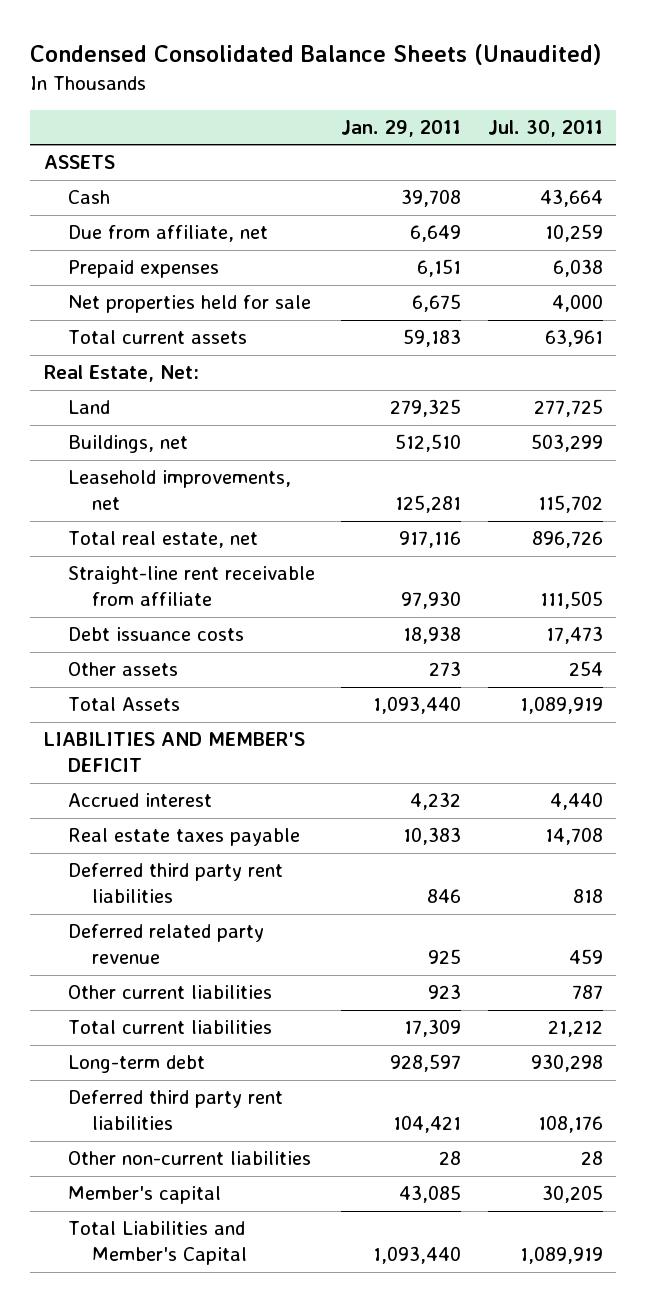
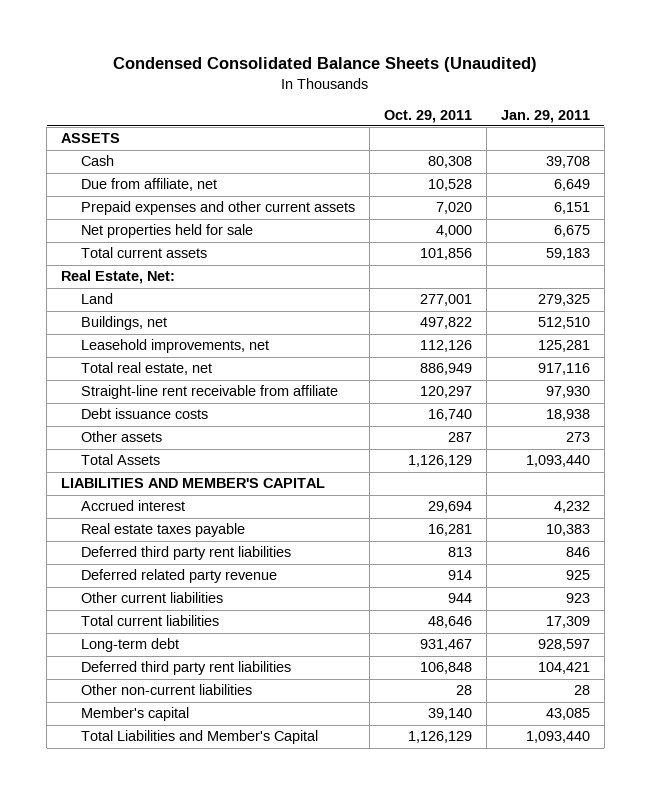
[487,120,603,138] Jul. 30, 2011 -> none
none -> [384,109,473,123] Oct. 29, 2011
[67,260,219,279] Prepaid expenses -> [81,201,356,216] Prepaid expenses and other current assets
[43,732,305,773] LIABILITIES AND MEMBER'S DEFICIT -> [61,478,326,489] LIABILITIES AND MEMBER'S CAPITAL

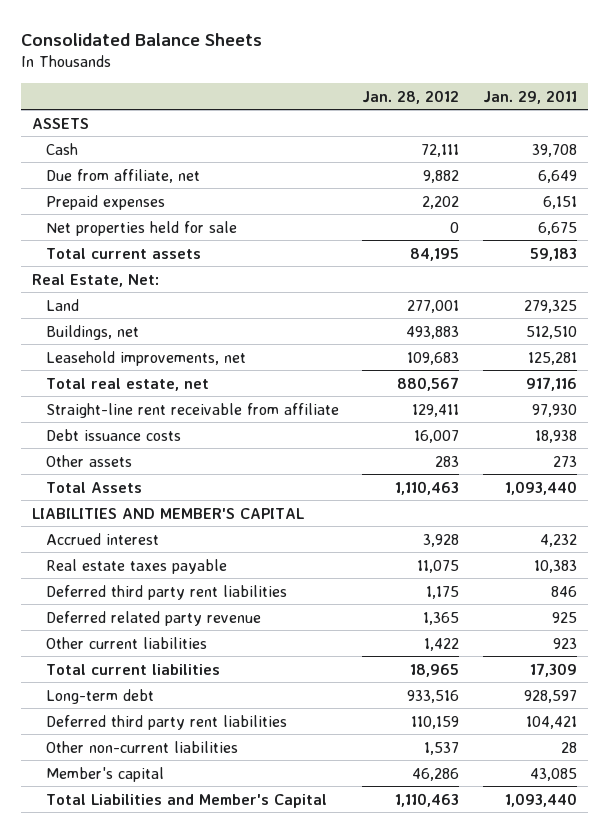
[113,57,538,73] Condensed Consolidated Balance Sheets (Unaudited) -> [20,32,262,46] Consolidated Balance Sheets
[384,109,473,123] Oct. 29, 2011 -> none
none -> [362,89,460,104] Jan. 28, 2012
[81,201,356,216] Prepaid expenses and other current assets -> [46,194,166,210] Prepaid expenses

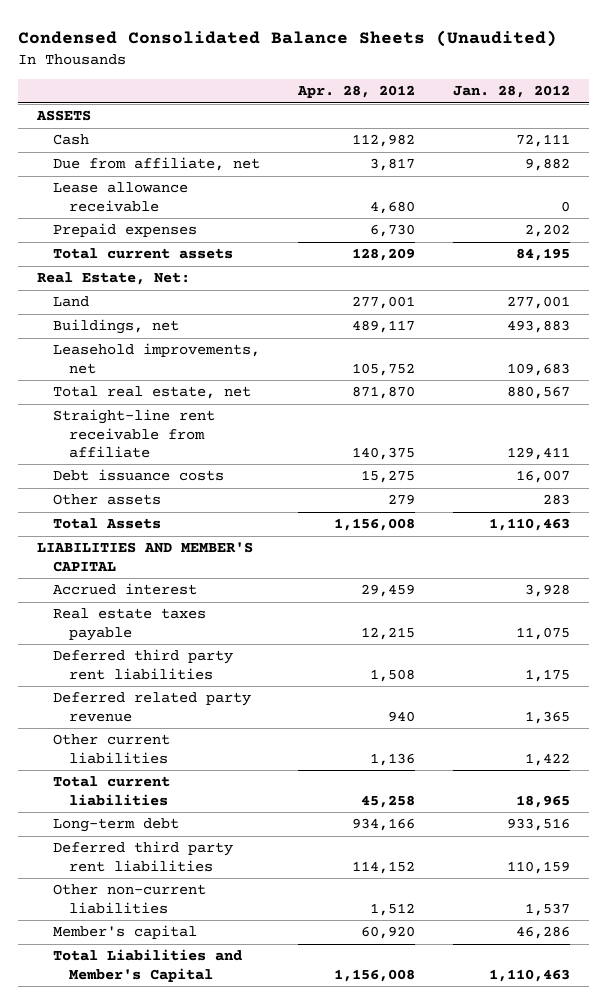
[20,32,262,46] Consolidated Balance Sheets -> [18,29,558,47] Condensed Consolidated Balance Sheets (Unaudited)
[482,89,577,104] Jan. 29, 2011 -> none
none -> [297,85,416,99] Apr. 28, 2012
none -> [53,182,189,212] Lease allowance receivable
[46,220,238,236] Net properties held for sale -> none

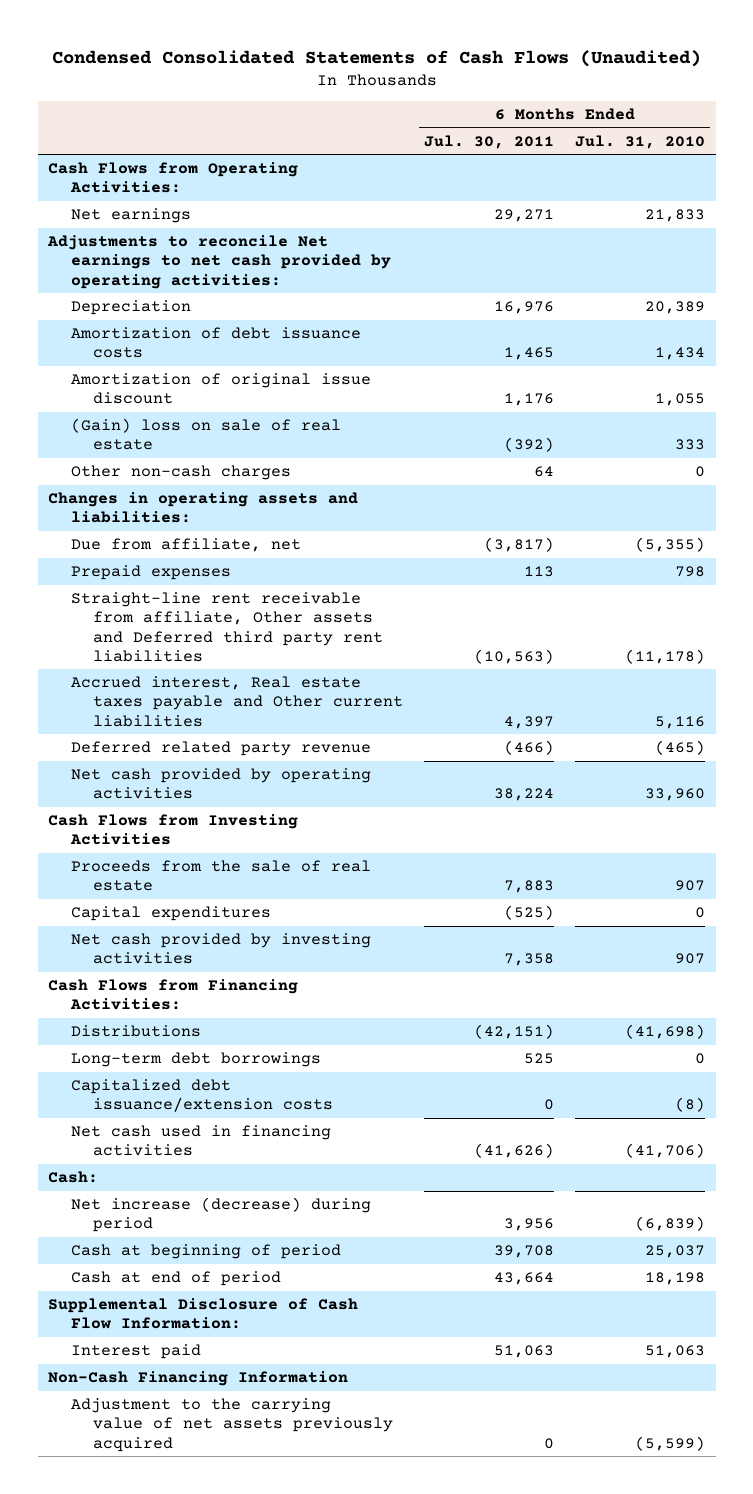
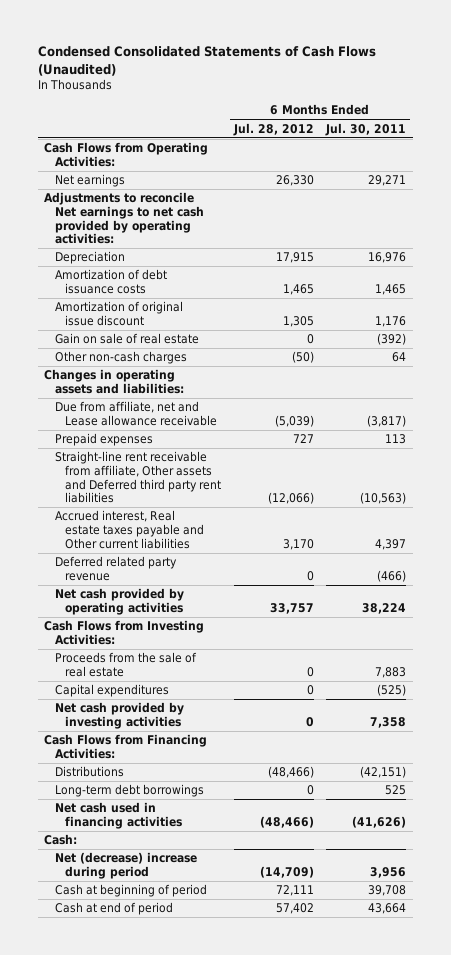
[575,134,706,149] Jul. 31, 2010 -> none
none -> [232,122,314,136] Jul. 28, 2012
[70,417,341,451] (Gain) loss on sale of real estate -> [54,333,199,345] Gain on sale of real estate
[70,537,301,552] Due from affiliate, net -> [54,401,217,426] Due from affiliate, net and Lease allowance receivable
[47,813,298,846] Cash Flows from Investing Activities -> [44,620,205,645] Cash Flows from Investing Activities:
[70,1078,334,1113] Capitalized debt issuance/extension costs -> none
[70,1196,371,1233] Net increase (decrease) during period -> [54,852,197,879] Net (decrease) increase during period
[47,1297,358,1330] Supplemental Disclosure of Cash Flow Information: -> none
[70,1343,201,1359] Interest paid -> none
[47,1370,348,1386] Non-Cash Financing Information -> none
[70,1397,394,1452] Adjustment to the carrying value of net assets previously acquired -> none

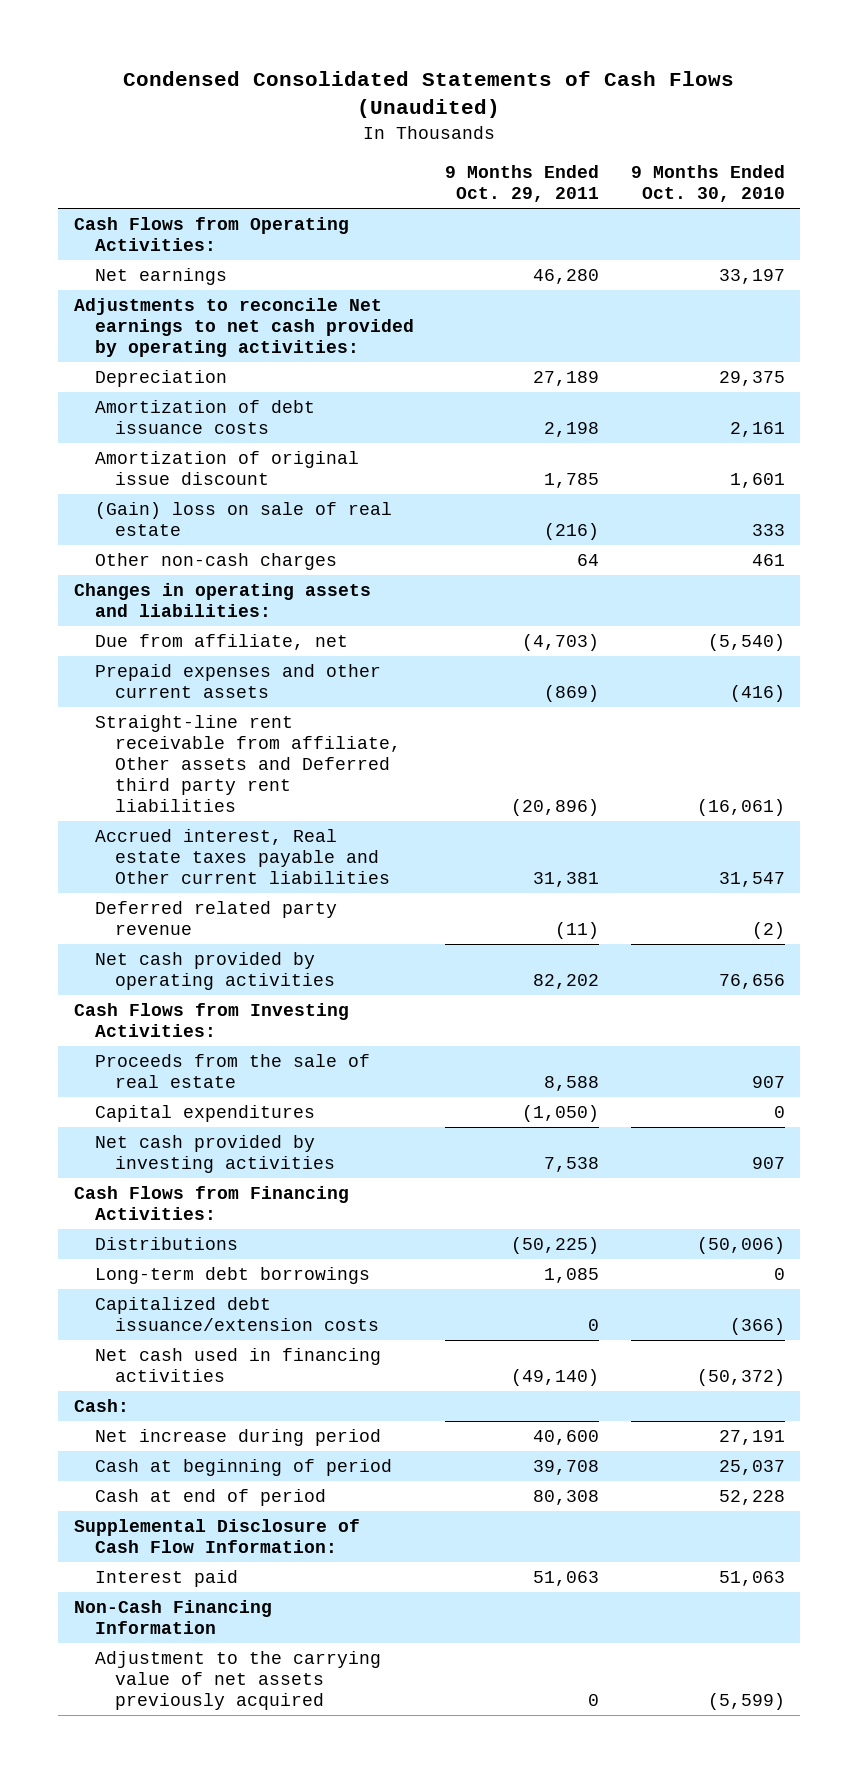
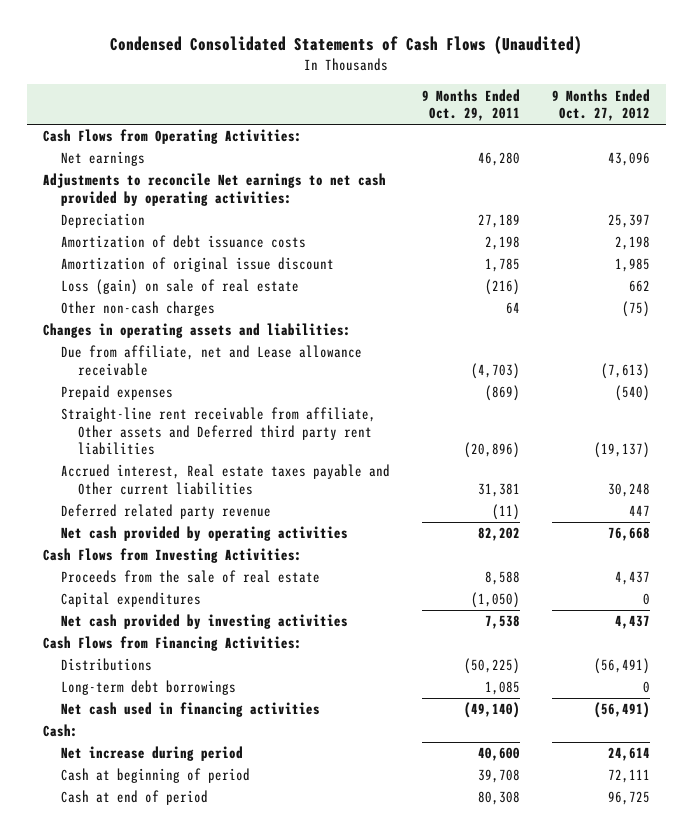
[630,165,785,202] 9 Months Ended Oct. 30, 2010 -> none
none -> [551,88,650,122] 9 Months Ended Oct. 27, 2012
[94,502,392,537] (Gain) loss on sale of real estate -> [60,279,299,296] Loss (gain) on sale of real estate
[94,634,348,651] Due from affiliate, net -> [60,345,362,376] Due from affiliate, net and Lease allowance receivable
[94,664,381,699] Prepaid expenses and other current assets -> [60,385,173,401] Prepaid expenses
[94,1297,380,1332] Capitalized debt issuance/extension costs -> none
[73,1519,360,1554] Supplemental Disclosure of Cash Flow Information: -> none
[94,1570,238,1588] Interest paid -> none
[73,1600,272,1635] Non-Cash Financing Information -> none
[94,1651,381,1710] Adjustment to the carrying value of net assets previously acquired -> none

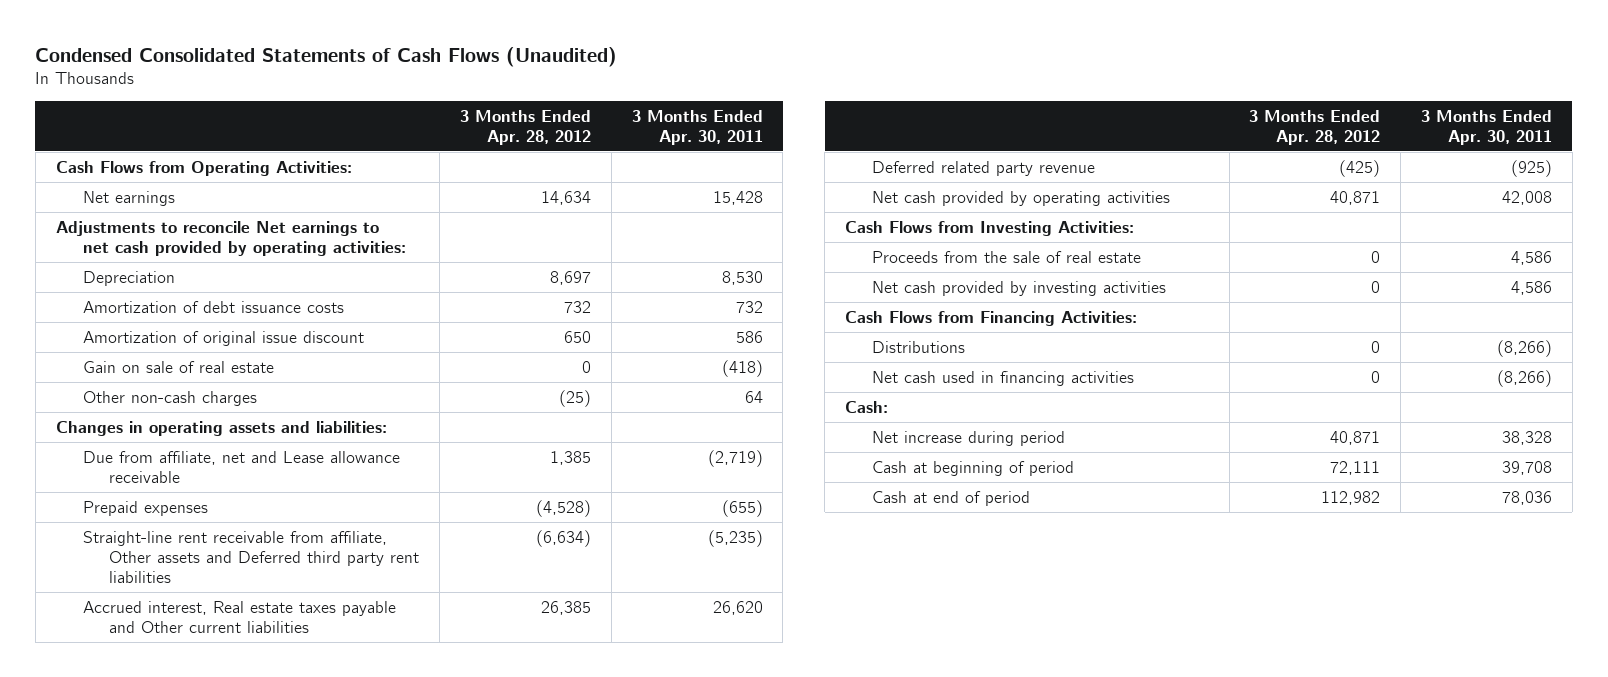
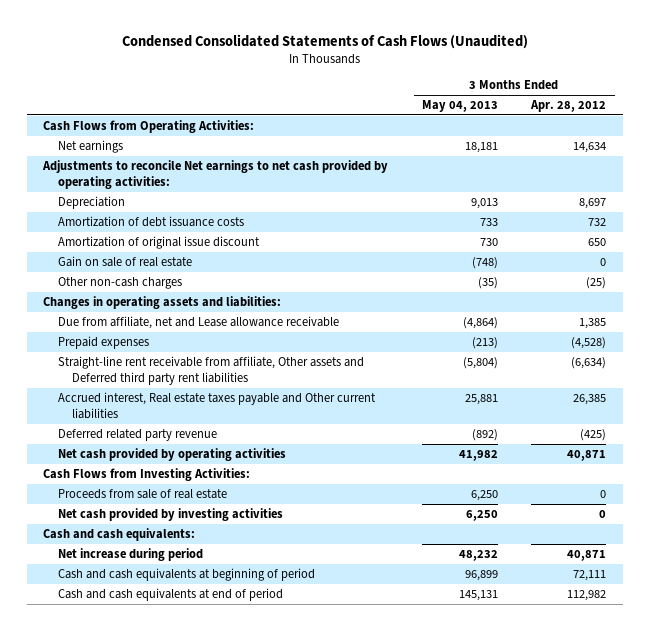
[631,109,763,145] 3 Months Ended Apr. 30, 2011 -> none
none -> [421,100,498,113] May 04, 2013
[871,250,1141,263] Proceeds from the sale of real estate -> [57,488,227,499] Proceeds from sale of real estate
[845,310,1138,326] Cash Flows from Financing Activities: -> none
[871,340,965,353] Distributions -> none
[871,370,1134,386] Net cash used in financing activities -> none
[845,400,889,413] Cash: -> [43,527,196,541] Cash and cash equivalents:
[871,460,1074,476] Cash at beginning of period -> [57,567,315,581] Cash and cash equivalents at beginning of period
[871,490,1030,506] Cash at end of period -> [57,587,283,601] Cash and cash equivalents at end of period

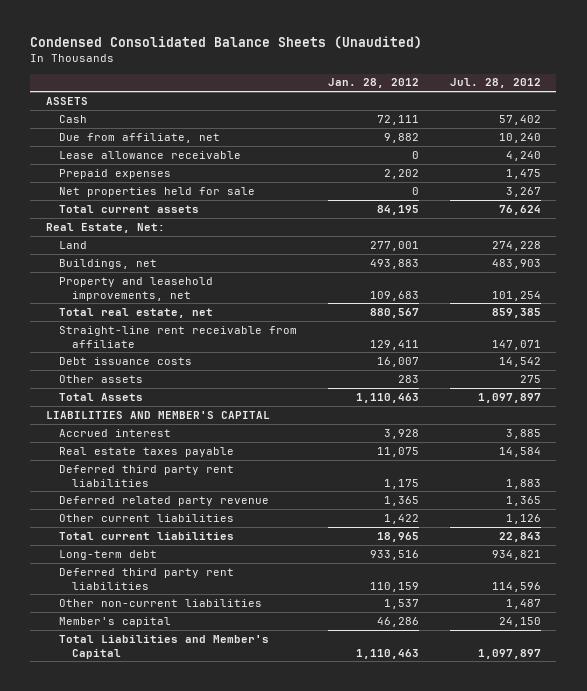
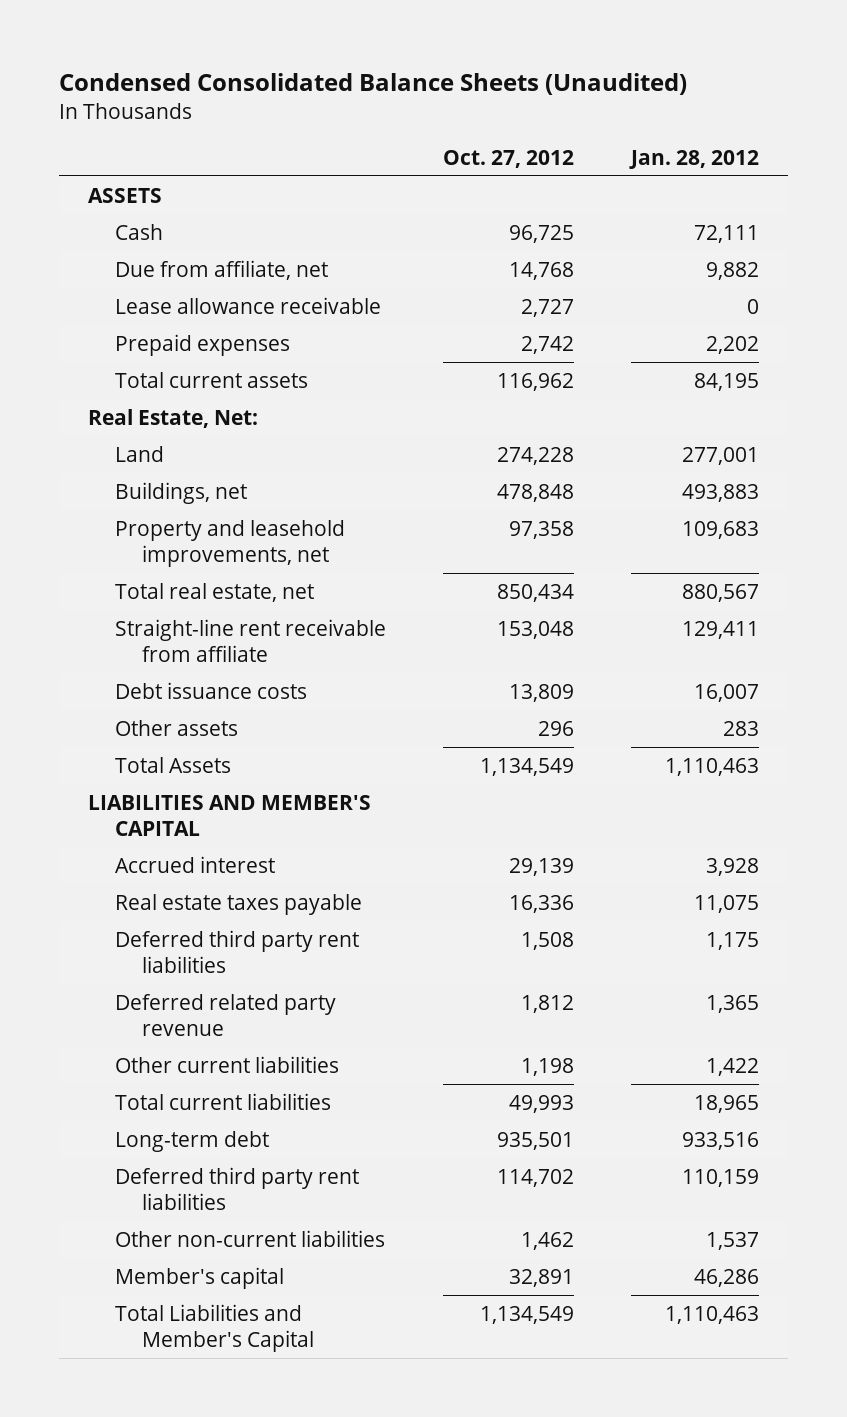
[449,78,541,89] Jul. 28, 2012 -> none
none -> [443,149,575,168] Oct. 27, 2012
[58,186,255,197] Net properties held for sale -> none

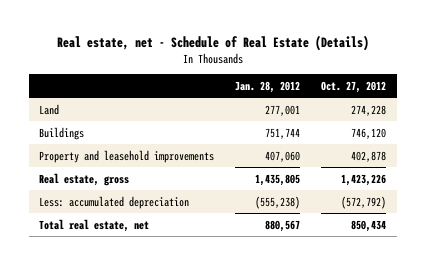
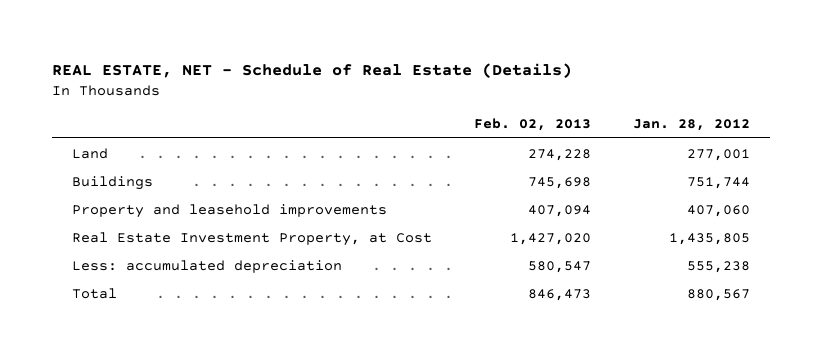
[56,34,369,51] Real estate, net - Schedule of Real Estate (Details) -> [51,62,572,78] REAL ESTATE, NET - Schedule of Real Estate (Details)
[321,80,387,93] Oct. 27, 2012 -> none
none -> [474,117,592,131] Feb. 02, 2013
[39,172,130,186] Real estate, gross -> [72,231,433,246] Real Estate Investment Property, at Cost
[255,195,301,209] (555,238) -> [686,260,750,273] 555,238
[39,218,150,232] Total real estate, net -> [72,287,118,299] Total

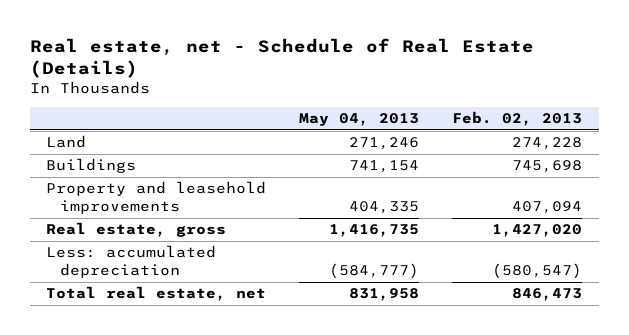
[51,62,572,78] REAL ESTATE, NET - Schedule of Real Estate (Details) -> [30,37,535,78] Real estate, net - Schedule of Real Estate (Details)
[632,118,750,131] Jan. 28, 2012 -> none
none -> [299,113,420,127] May 04, 2013
[72,231,433,246] Real Estate Investment Property, at Cost -> [46,222,227,238] Real estate, gross
[528,260,592,273] 580,547 -> [492,263,583,280] (580,547)
[72,287,118,299] Total -> [46,286,267,302] Total real estate, net

